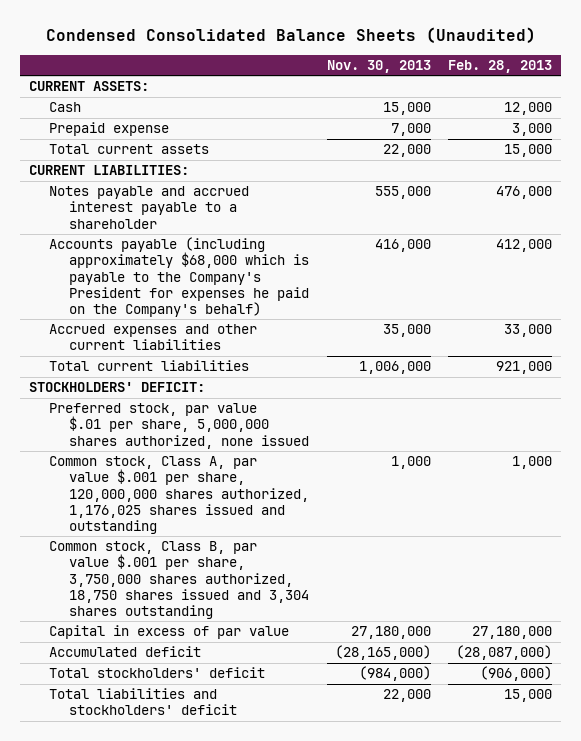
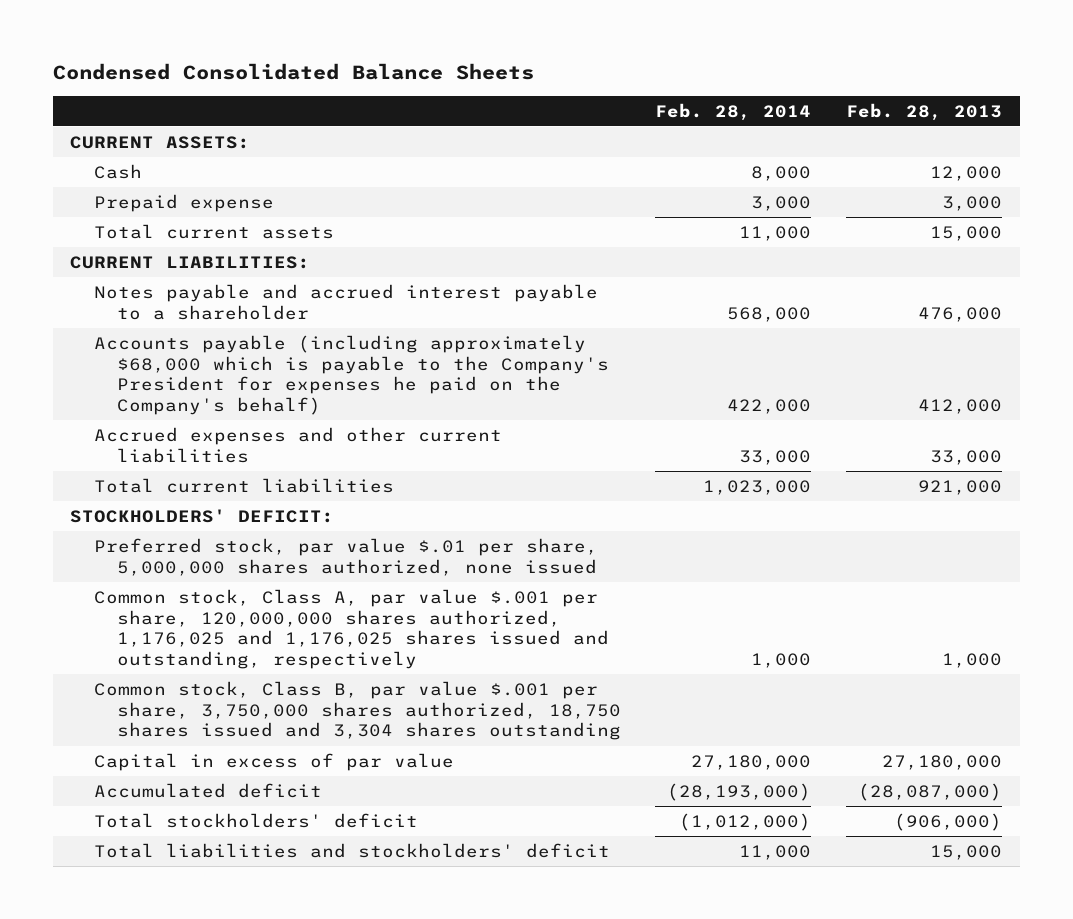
[45,27,536,44] Condensed Consolidated Balance Sheets (Unaudited) -> [52,62,534,80] Condensed Consolidated Balance Sheets
[326,60,431,74] Nov. 30, 2013 -> none
none -> [655,102,812,121] Feb. 28, 2014
[49,456,310,534] Common stock, Class A, par value $.001 per share, 120,000,000 shares authorized, 1,176,025 shares issued and outstanding -> [93,589,609,670] Common stock, Class A, par value $.001 per share, 120,000,000 shares authorized, 1,176,025 and 1,176,025 shares issued and outstanding, respectively

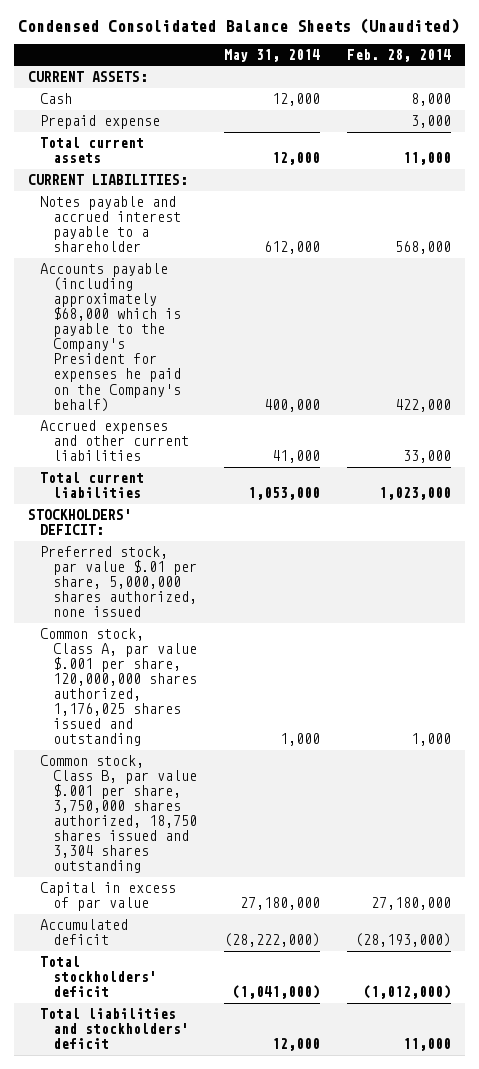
[52,62,534,80] Condensed Consolidated Balance Sheets -> [18,18,460,35] Condensed Consolidated Balance Sheets (Unaudited)
[846,102,1003,121] Feb. 28, 2013 -> none
none -> [223,49,320,63] May 31, 2014
[93,589,609,670] Common stock, Class A, par value $.001 per share, 120,000,000 shares authorized, 1,176,025 and 1,176,025 shares issued and outstanding, respectively -> [40,628,197,747] Common stock, Class A, par value $.001 per share, 120,000,000 shares authorized, 1,176,025 shares issued and outstanding

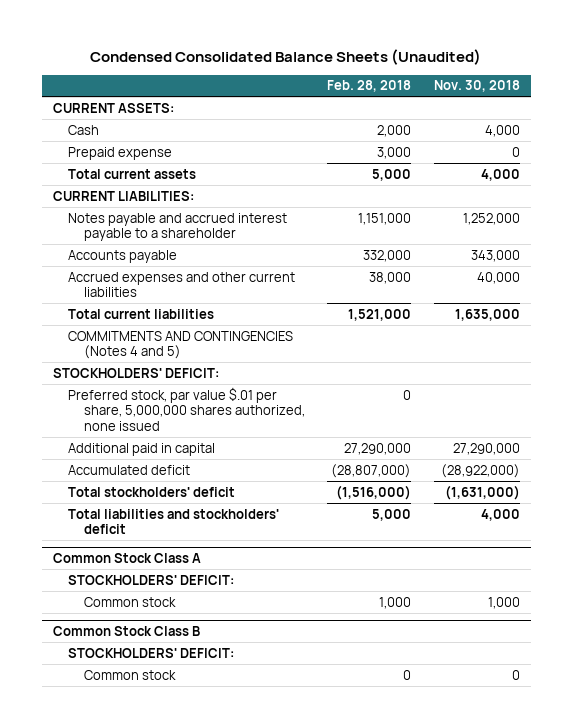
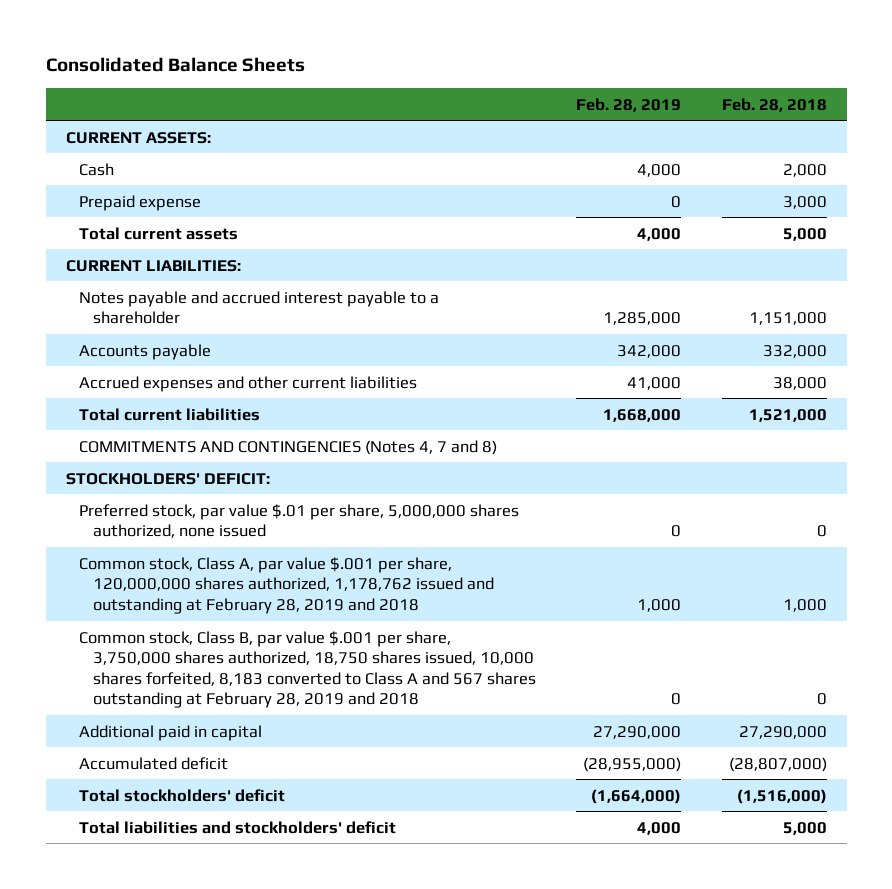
[90,48,482,65] Condensed Consolidated Balance Sheets (Unaudited) -> [45,57,305,73] Consolidated Balance Sheets
[433,80,520,93] Nov. 30, 2018 -> none
none -> [576,97,682,112] Feb. 28, 2019
[68,330,294,360] COMMITMENTS AND CONTINGENCIES (Notes 4 and 5) -> [79,439,498,455] COMMITMENTS AND CONTINGENCIES (Notes 4, 7 and 8)
none -> [79,556,494,614] Common stock, Class A, par value $.001 per share, 120,000,000 shares authorized, 1,178,762 issued and outstanding at February 28, 2019 and 2018
none -> [79,630,536,709] Common stock, Class B, par value $.001 per share, 3,750,000 shares authorized, 18,750 shares issued, 10,000 shares forfeited, 8,183 converted to Class A and 567 shares outstanding at February 28, 2019 and 2018
[52,553,201,564] Common Stock Class A -> none
[68,574,235,585] STOCKHOLDERS' DEFICIT: -> none
[84,596,177,607] Common stock -> none
[52,626,200,637] Common Stock Class B -> none
[68,647,235,658] STOCKHOLDERS' DEFICIT: -> none
[84,669,177,680] Common stock -> none

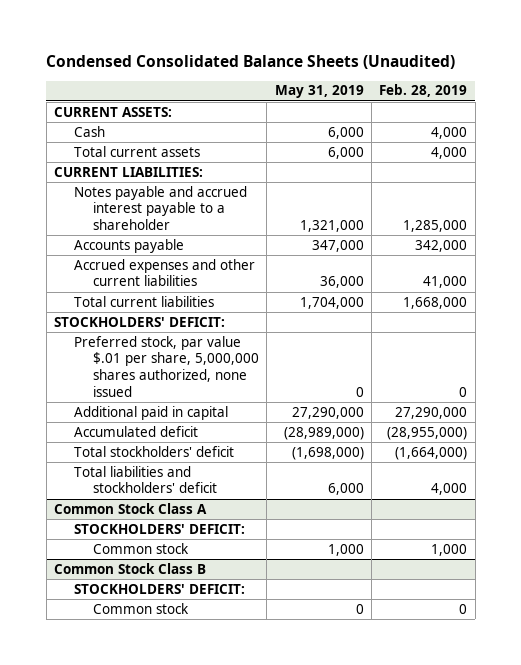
[45,57,305,73] Consolidated Balance Sheets -> [46,55,456,70] Condensed Consolidated Balance Sheets (Unaudited)
[721,97,827,112] Feb. 28, 2018 -> none
none -> [274,85,364,99] May 31, 2019
[79,194,202,211] Prepaid expense -> none
[79,439,498,455] COMMITMENTS AND CONTINGENCIES (Notes 4, 7 and 8) -> none
[79,556,494,614] Common stock, Class A, par value $.001 per share, 120,000,000 shares authorized, 1,178,762 issued and outstanding at February 28, 2019 and 2018 -> none
[79,630,536,709] Common stock, Class B, par value $.001 per share, 3,750,000 shares authorized, 18,750 shares issued, 10,000 shares forfeited, 8,183 converted to Class A and 567 shares outstanding at February 28, 2019 and 2018 -> none
none -> [54,502,208,514] Common Stock Class A
none -> [73,523,245,534] STOCKHOLDERS' DEFICIT:
none -> [92,542,189,554] Common stock
none -> [54,562,207,574] Common Stock Class B
none -> [73,583,245,594] STOCKHOLDERS' DEFICIT:
none -> [92,602,189,614] Common stock

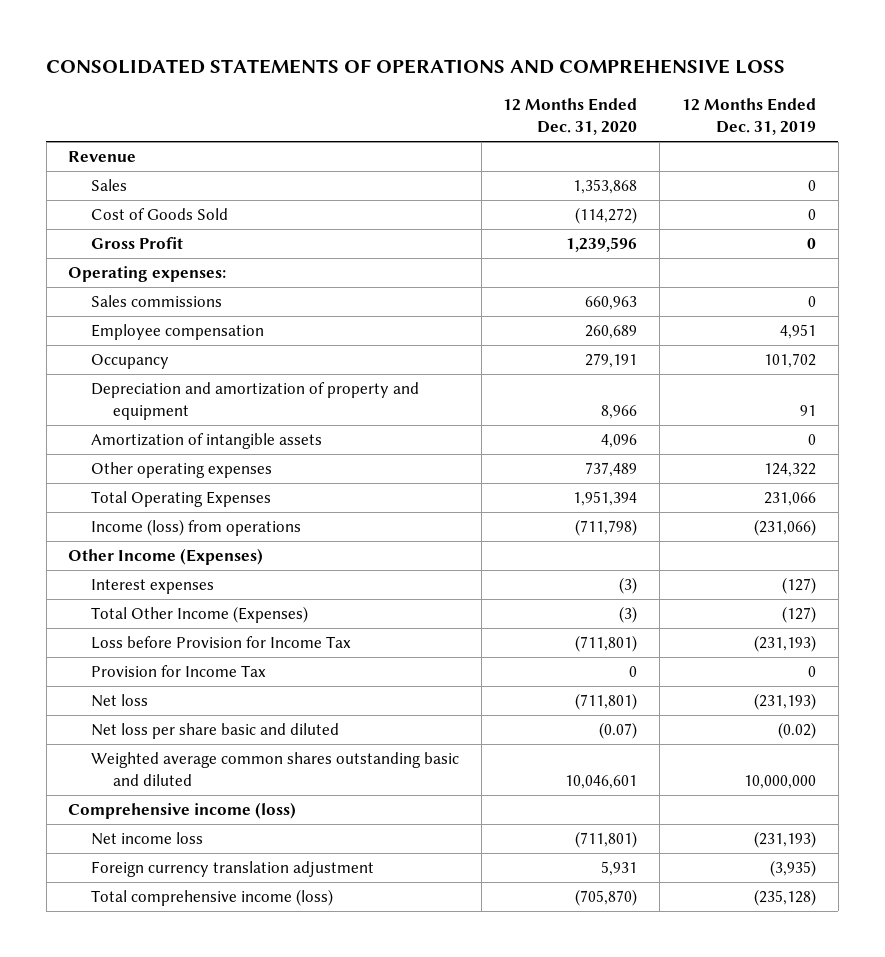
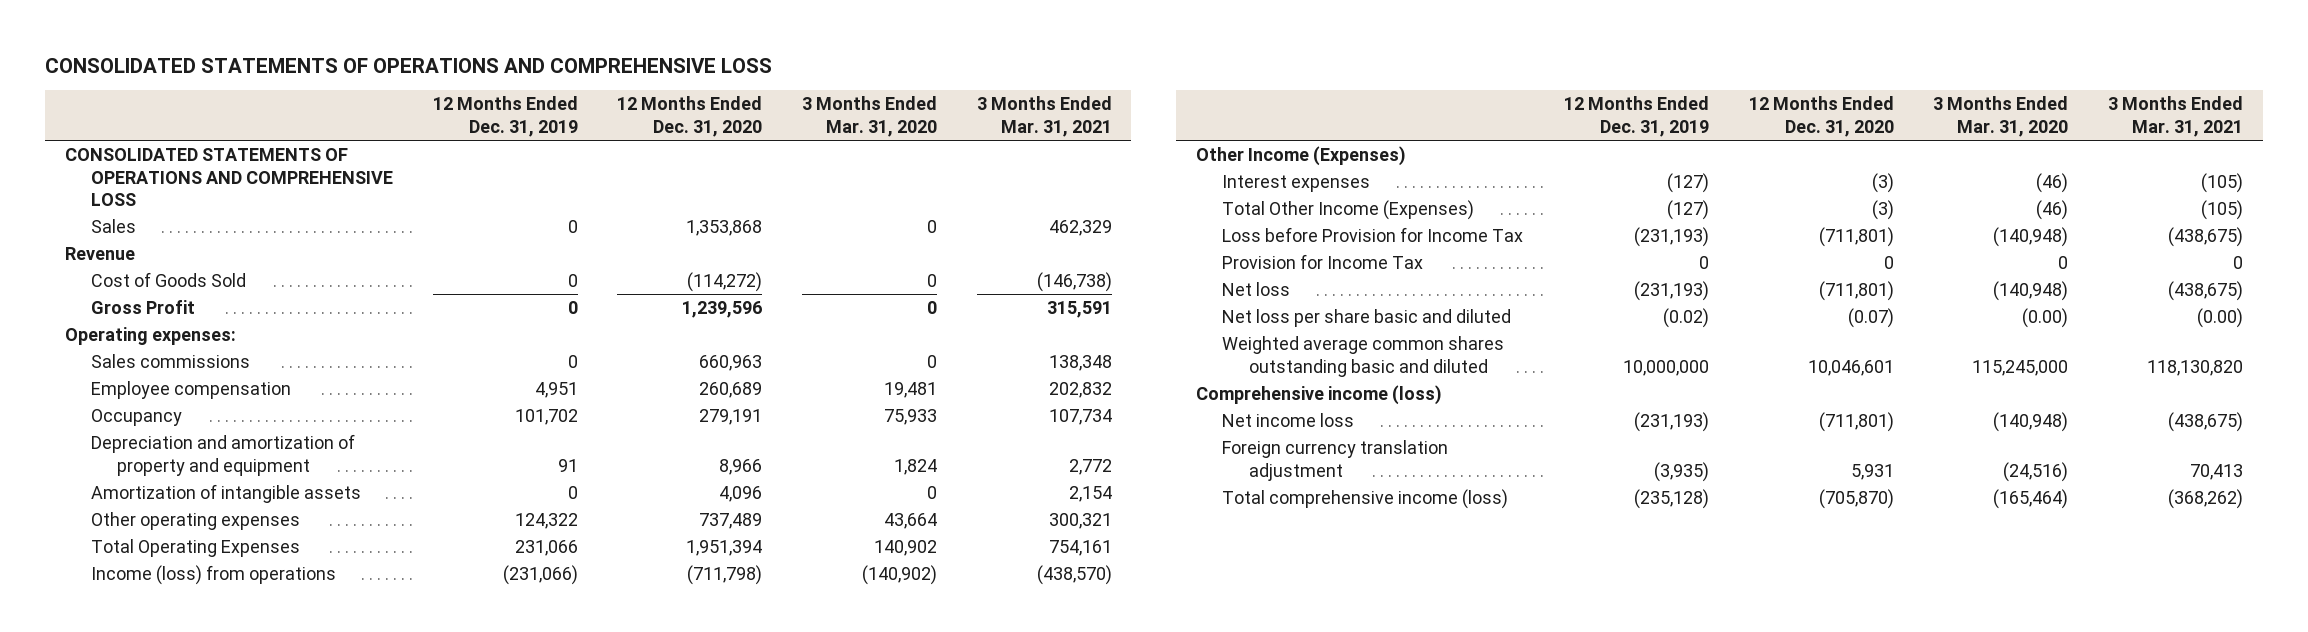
none -> [801,96,937,137] 3 Months Ended Mar. 31, 2020
none -> [976,96,1112,137] 3 Months Ended Mar. 31, 2021
none -> [64,147,394,207] CONSOLIDATED STATEMENTS OF OPERATIONS AND COMPREHENSIVE LOSS
[68,151,137,163] Revenue -> [64,246,135,260] Revenue

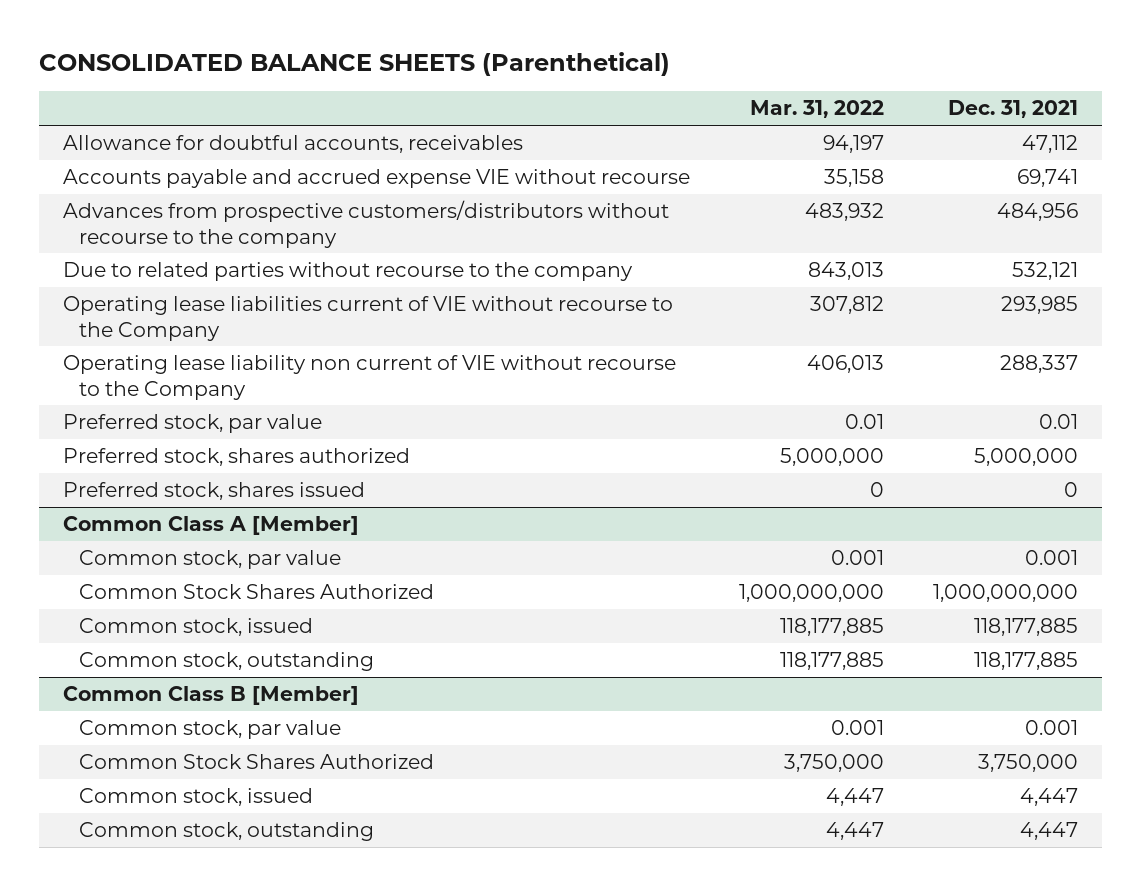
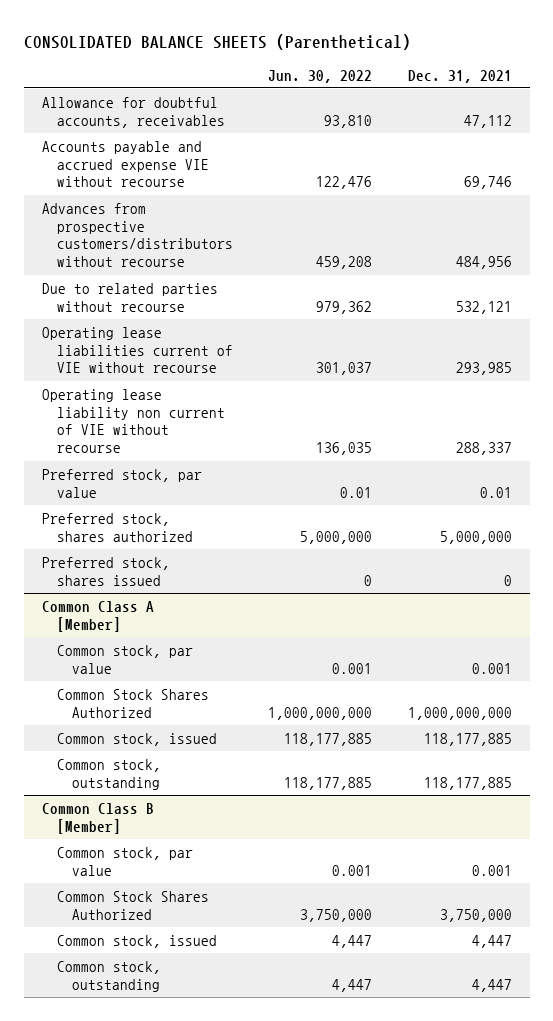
[749,100,884,119] Mar. 31, 2022 -> none
none -> [268,69,373,83] Jun. 30, 2022
[1016,169,1078,188] 69,741 -> [463,176,512,190] 69,746
[63,200,670,248] Advances from prospective customers/distributors without recourse to the company -> [41,202,233,268] Advances from prospective customers/distributors without recourse
[63,262,634,282] Due to related parties without recourse to the company -> [41,282,218,312] Due to related parties without recourse
[63,296,674,341] Operating lease liabilities current of VIE without recourse to the Company -> [41,326,233,374] Operating lease liabilities current of VIE without recourse
[63,355,677,400] Operating lease liability non current of VIE without recourse to the Company -> [41,388,225,454] Operating lease liability non current of VIE without recourse

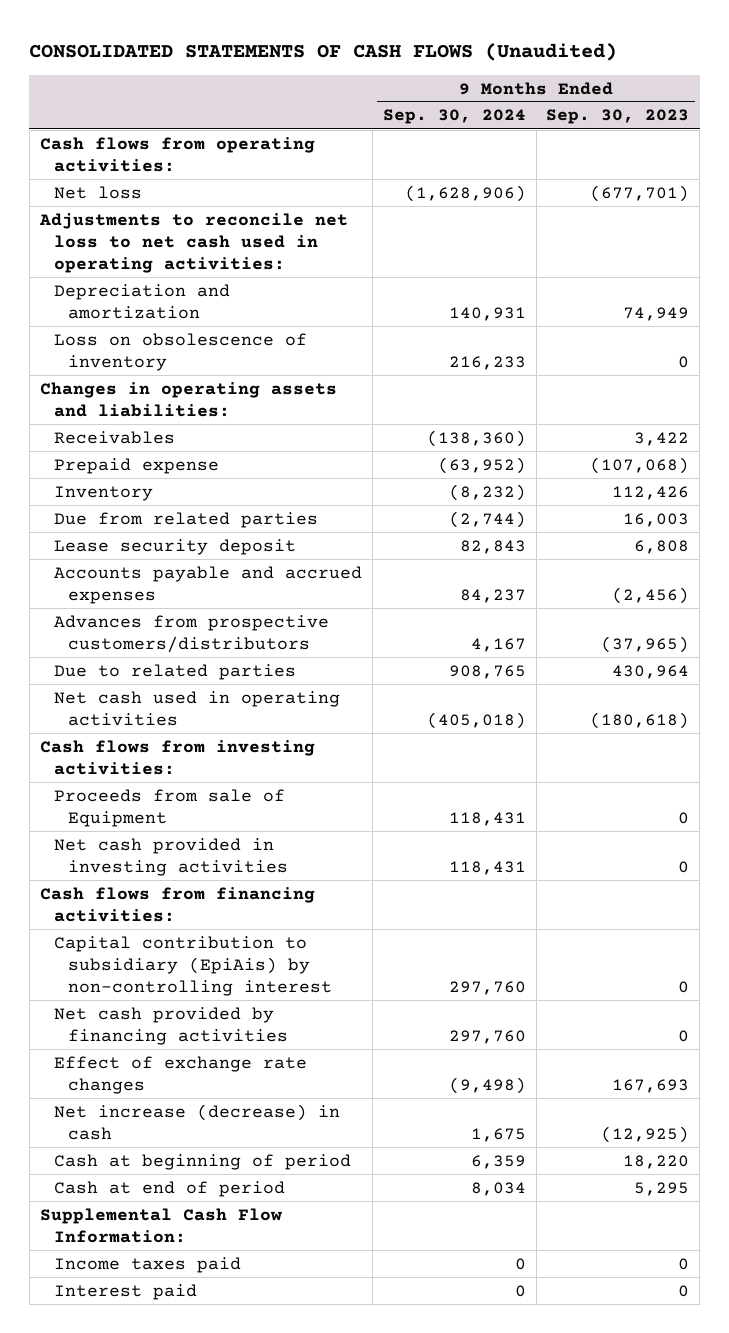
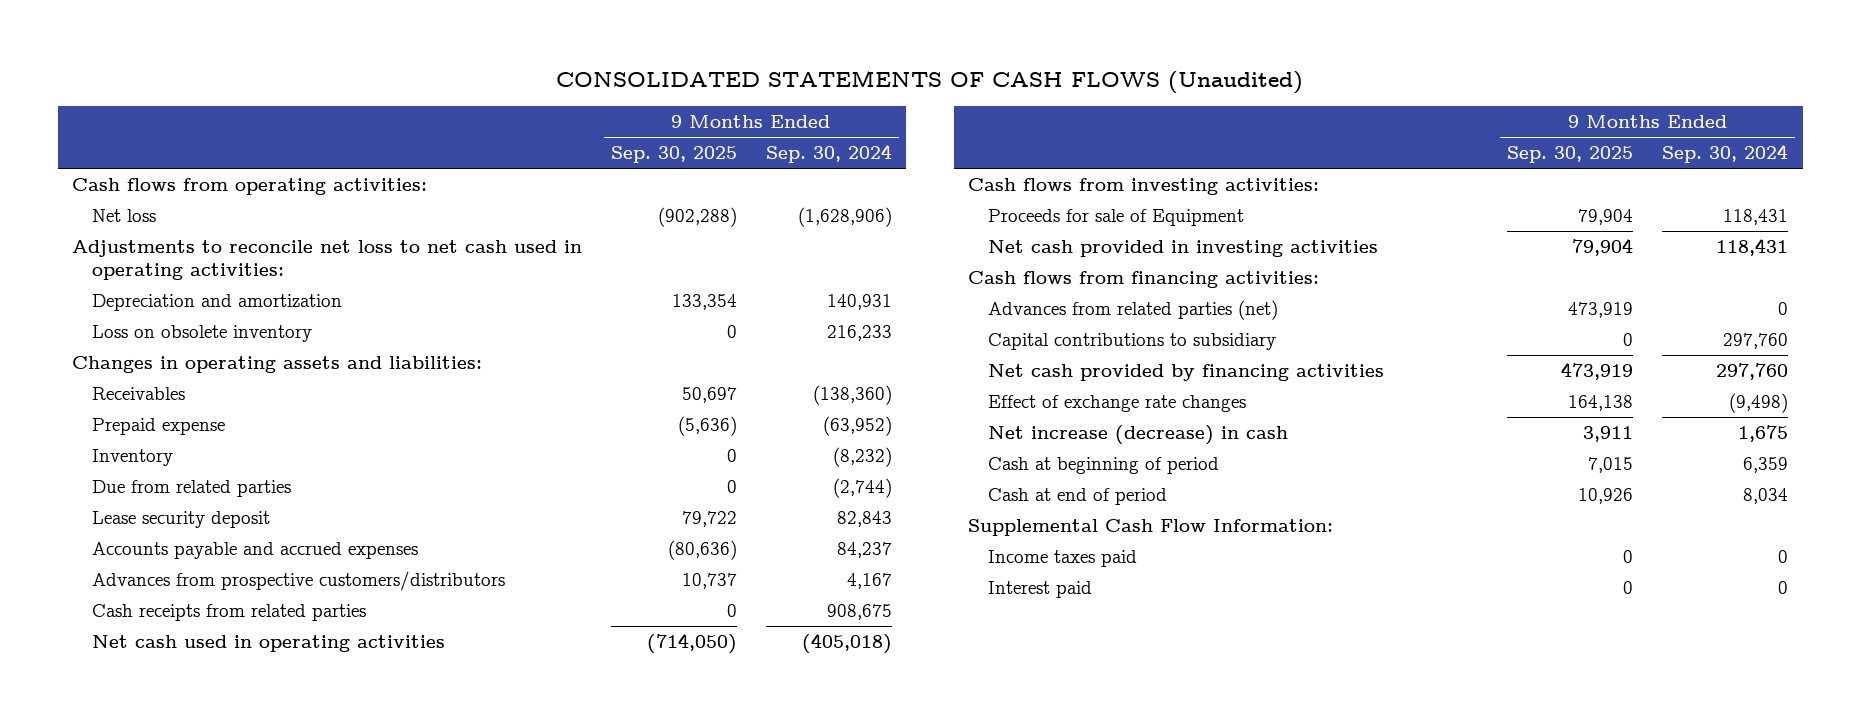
[546,109,690,125] Sep. 30, 2023 -> none
none -> [610,146,737,164] Sep. 30, 2025
[53,332,307,371] Loss on obsolescence of inventory -> [91,325,312,343] Loss on obsolete inventory
[53,663,296,680] Due to related parties -> none
none -> [91,604,366,622] Cash receipts from related parties
[53,788,285,827] Proceeds from sale of Equipment -> [987,209,1244,227] Proceeds for sale of Equipment
none -> [987,300,1278,321] Advances from related parties (net)
[53,935,332,996] Capital contribution to subsidiary (EpiAis) by non-controlling interest -> [987,333,1276,351] Capital contributions to subsidiary

